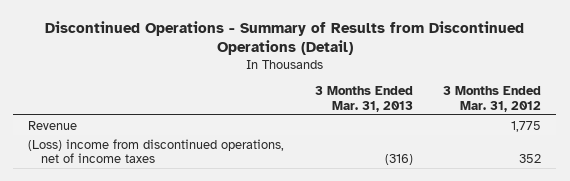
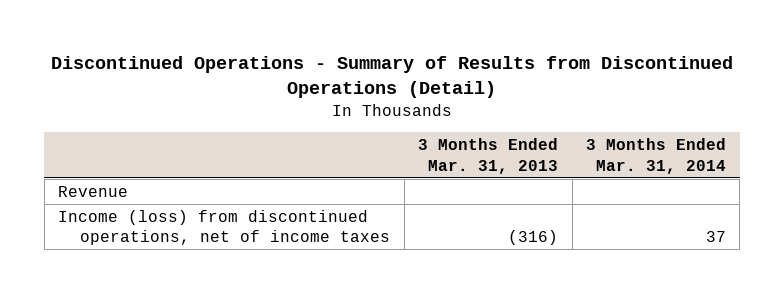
[443,85,542,112] 3 Months Ended Mar. 31, 2012 -> none
none -> [586,137,727,174] 3 Months Ended Mar. 31, 2014
[28,138,285,164] (Loss) income from discontinued operations, net of income taxes -> [58,209,391,246] Income (loss) from discontinued operations, net of income taxes

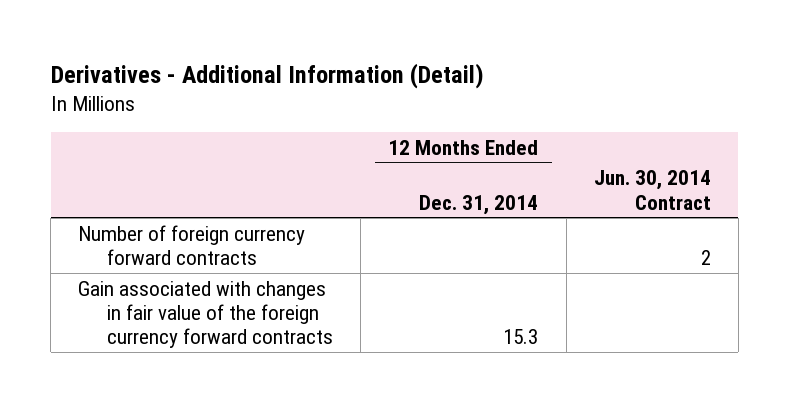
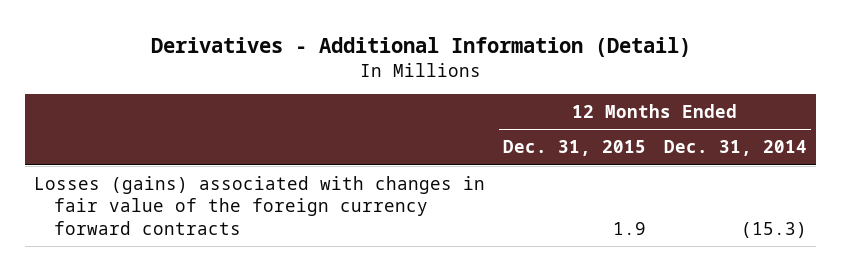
[593,170,711,210] Jun. 30, 2014 Contract -> none
none -> [503,140,647,157] Dec. 31, 2015
[78,224,306,265] Number of foreign currency forward contracts -> none
[78,280,334,349] Gain associated with changes in fair value of the foreign currency forward contracts -> [34,175,486,235] Losses (gains) associated with changes in fair value of the foreign currency forward contracts
[503,329,539,345] 15.3 -> [740,221,807,238] (15.3)

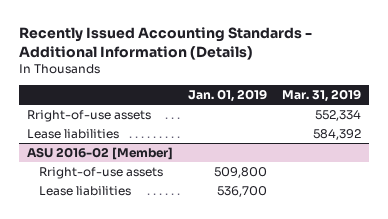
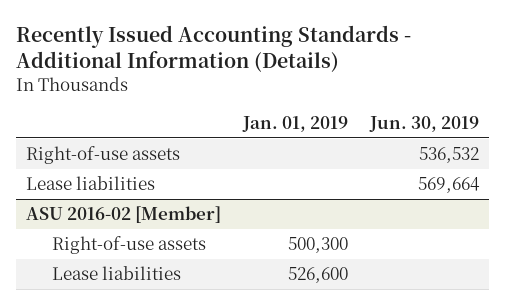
[282,88,362,102] Mar. 31, 2019 -> none
none -> [368,115,479,132] Jun. 30, 2019
[26,110,151,123] Rright-of-use assets -> [26,146,181,165] Right-of-use assets
[39,167,164,180] Rright-of-use assets -> [51,236,206,255] Right-of-use assets
[214,167,268,179] 509,800 -> [287,237,348,254] 500,300
[217,186,268,198] 536,700 -> [287,267,348,284] 526,600

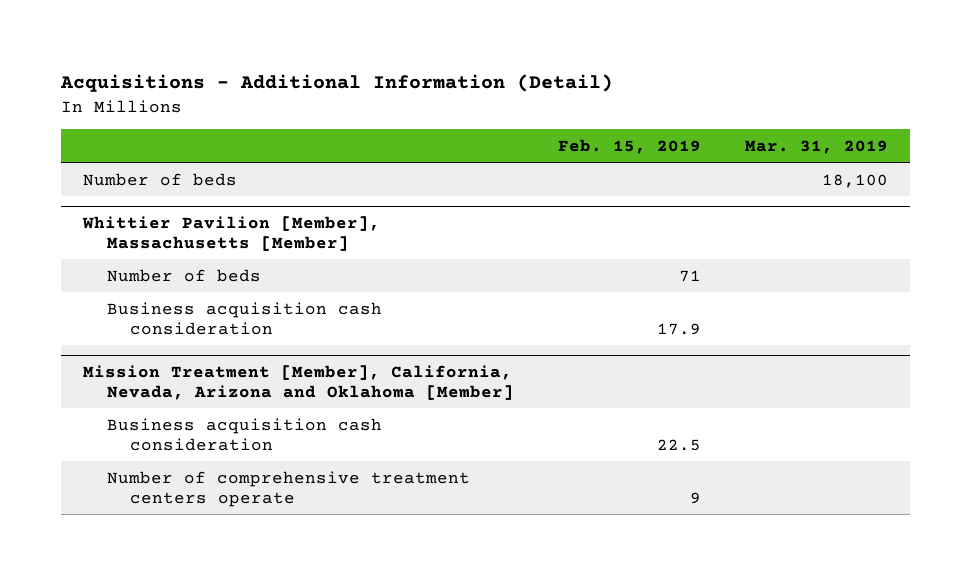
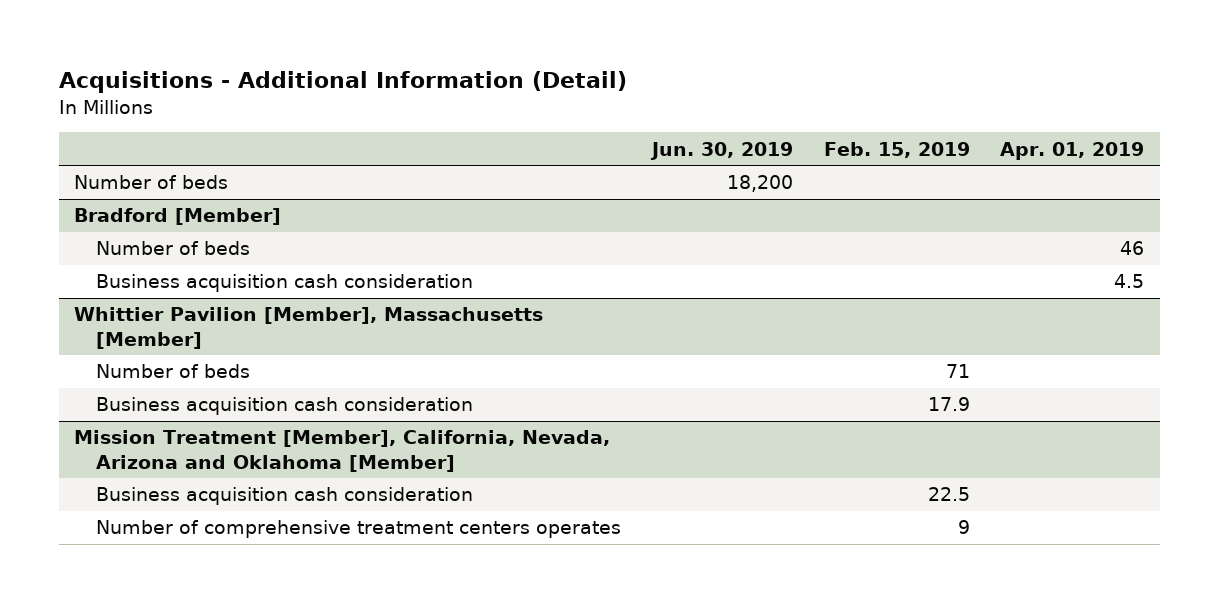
[744,139,888,154] Mar. 31, 2019 -> none
none -> [650,141,794,160] Jun. 30, 2019
none -> [1000,141,1145,160] Apr. 01, 2019
none -> [74,208,282,226] Bradford [Member]
none -> [96,241,251,256] Number of beds
none -> [96,274,474,293] Business acquisition cash consideration
[106,470,470,507] Number of comprehensive treatment centers operate -> [96,520,622,539] Number of comprehensive treatment centers operates

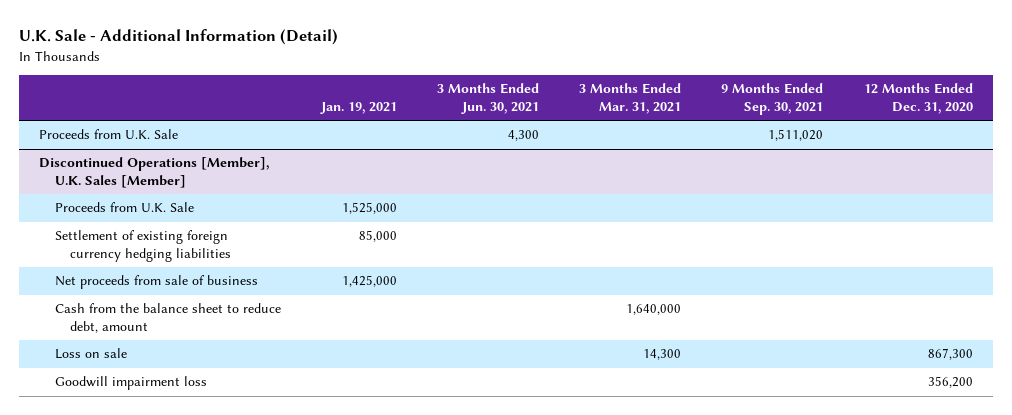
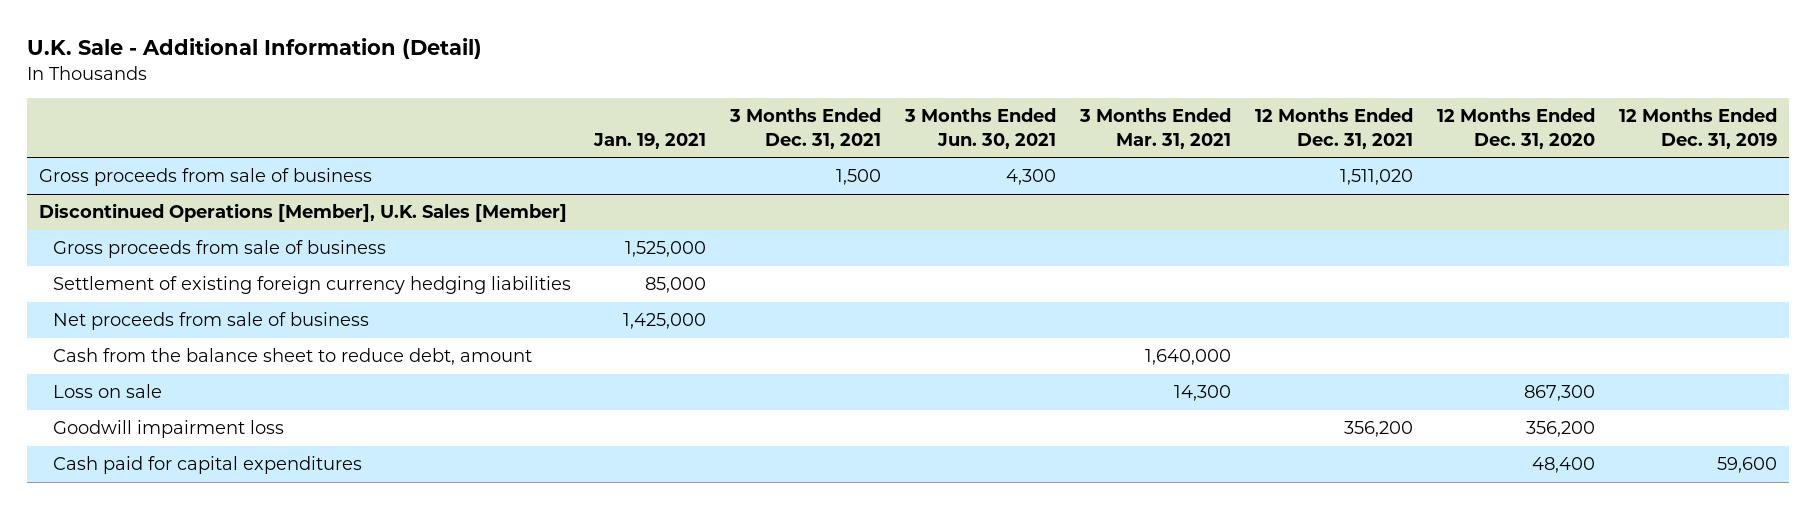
[721,83,824,115] 9 Months Ended Sep. 30, 2021 -> none
none -> [729,108,882,149] 3 Months Ended Dec. 31, 2021
none -> [1255,108,1414,149] 12 Months Ended Dec. 31, 2021
none -> [1618,108,1777,149] 12 Months Ended Dec. 31, 2019
[39,129,179,140] Proceeds from U.K. Sale -> [39,168,373,187] Gross proceeds from sale of business
[54,202,194,213] Proceeds from U.K. Sale -> [52,240,386,259] Gross proceeds from sale of business
none -> [52,456,362,475] Cash paid for capital expenditures

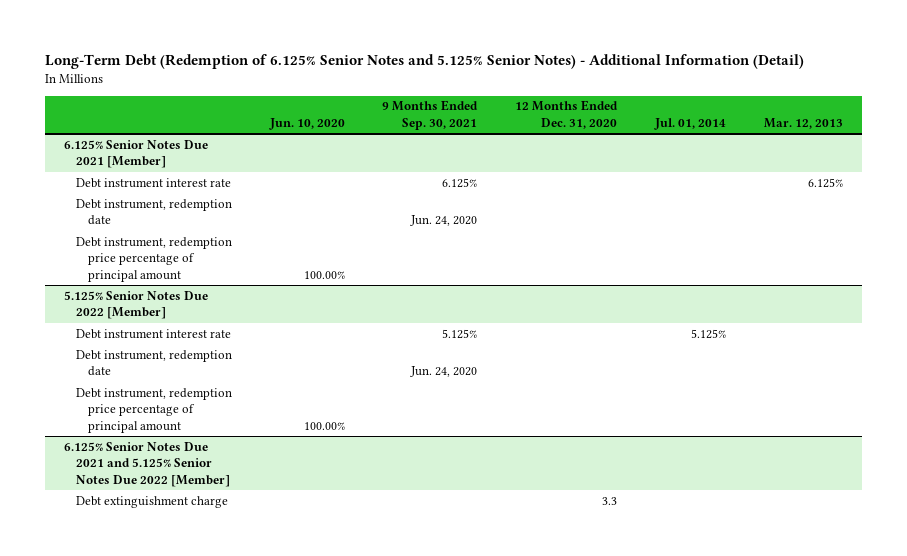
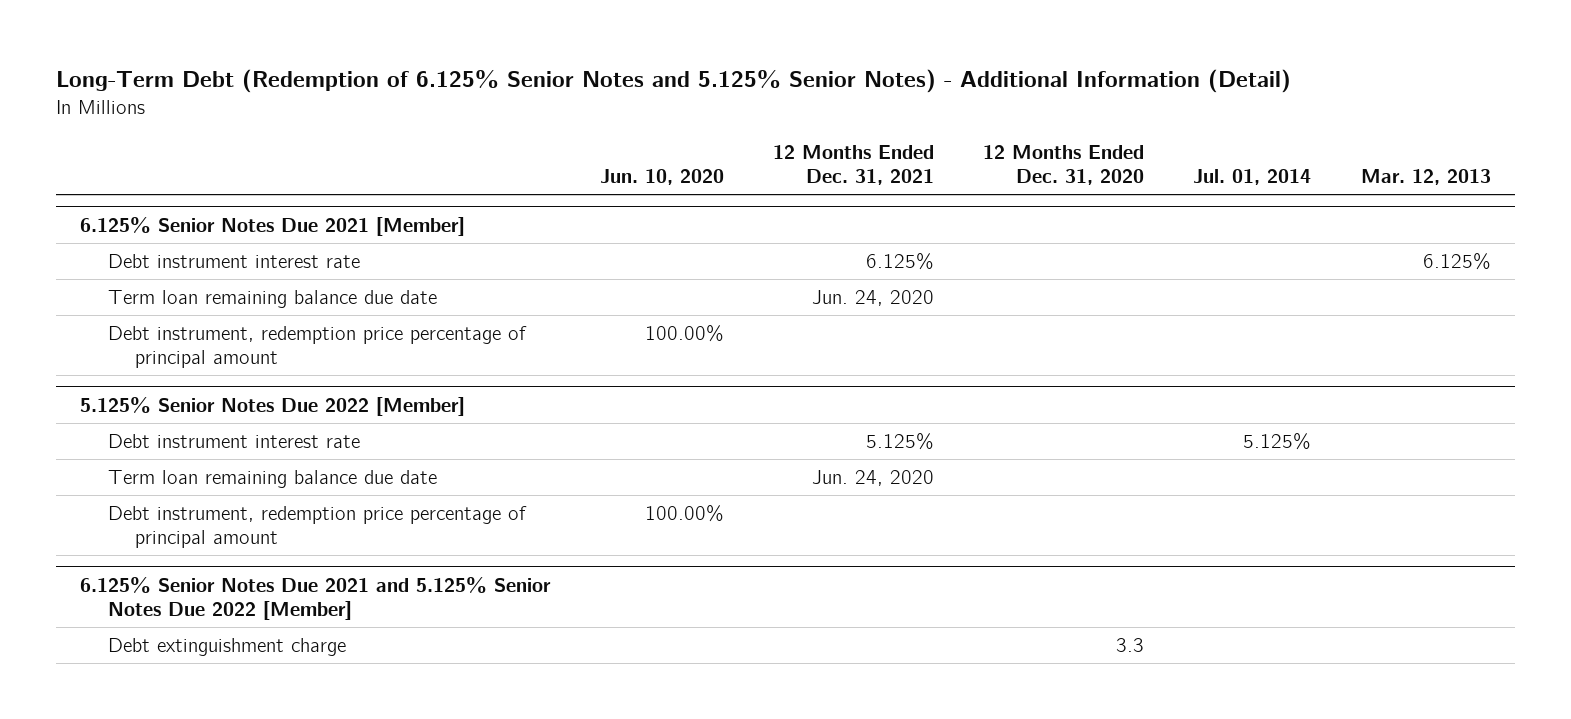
[382,100,479,130] 9 Months Ended Sep. 30, 2021 -> none
none -> [772,145,934,186] 12 Months Ended Dec. 31, 2021
[75,198,232,226] Debt instrument, redemption date -> [107,290,437,309] Term loan remaining balance due date
[75,349,232,377] Debt instrument, redemption date -> [107,470,437,489] Term loan remaining balance due date

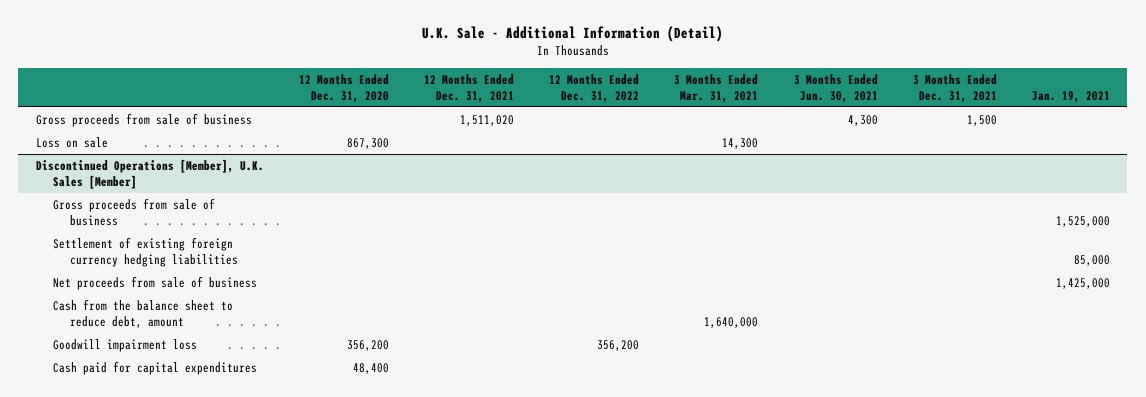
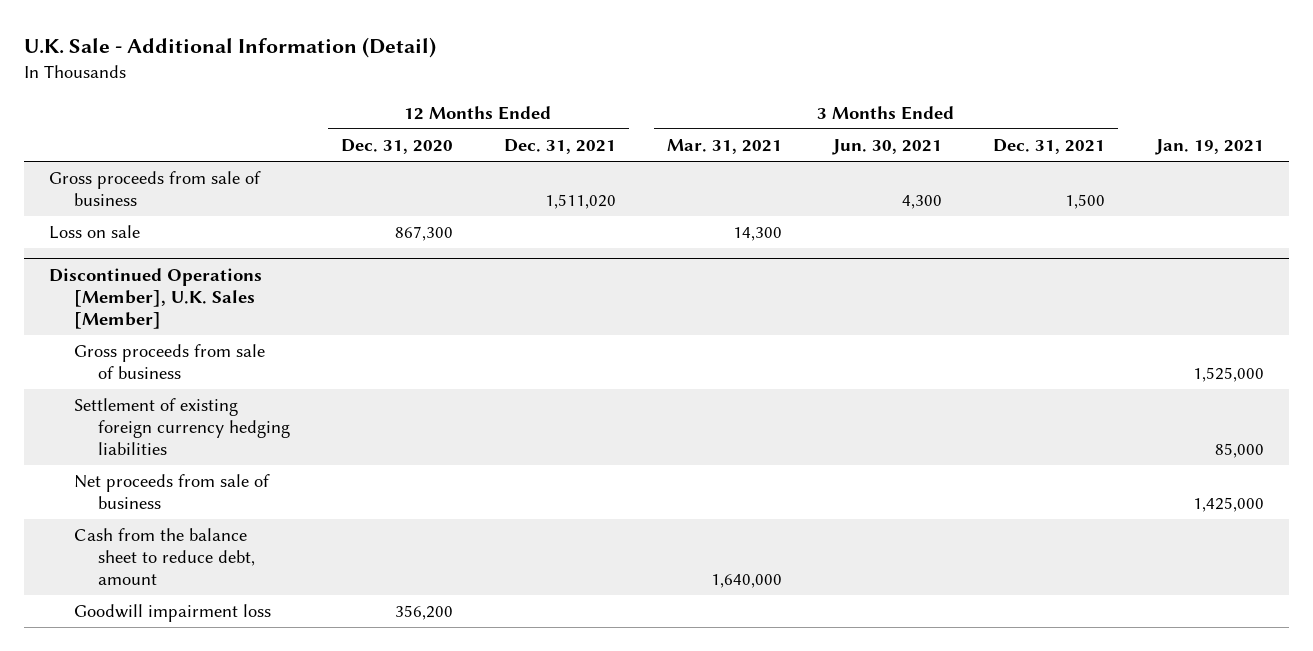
[549,73,640,103] 12 Months Ended Dec. 31, 2022 -> none
[53,360,258,375] Cash paid for capital expenditures -> none

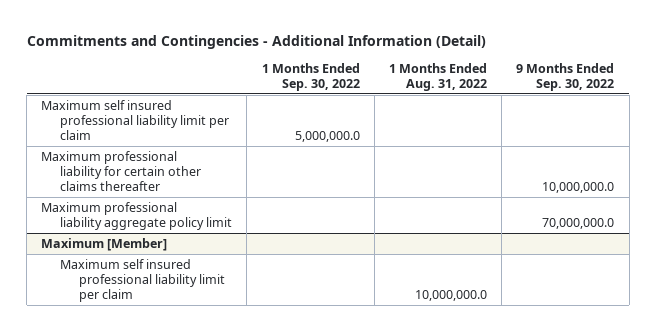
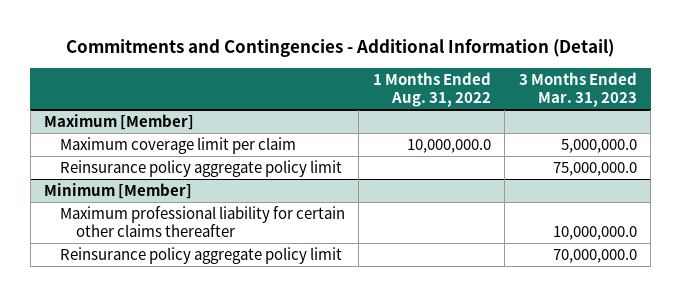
[261,63,360,92] 1 Months Ended Sep. 30, 2022 -> none
[516,63,615,92] 9 Months Ended Sep. 30, 2022 -> none
none -> [518,71,637,108] 3 Months Ended Mar. 31, 2023
[41,99,230,140] Maximum self insured professional liability limit per claim -> none
[41,150,202,191] Maximum professional liability for certain other claims thereafter -> none
[41,201,233,230] Maximum professional liability aggregate policy limit -> none
[60,258,225,302] Maximum self insured professional liability limit per claim -> [59,136,296,154] Maximum coverage limit per claim
none -> [59,159,342,177] Reinsurance policy aggregate policy limit
none -> [43,182,192,199] Minimum [Member]
none -> [59,205,345,238] Maximum professional liability for certain other claims thereafter
none -> [59,246,342,264] Reinsurance policy aggregate policy limit

